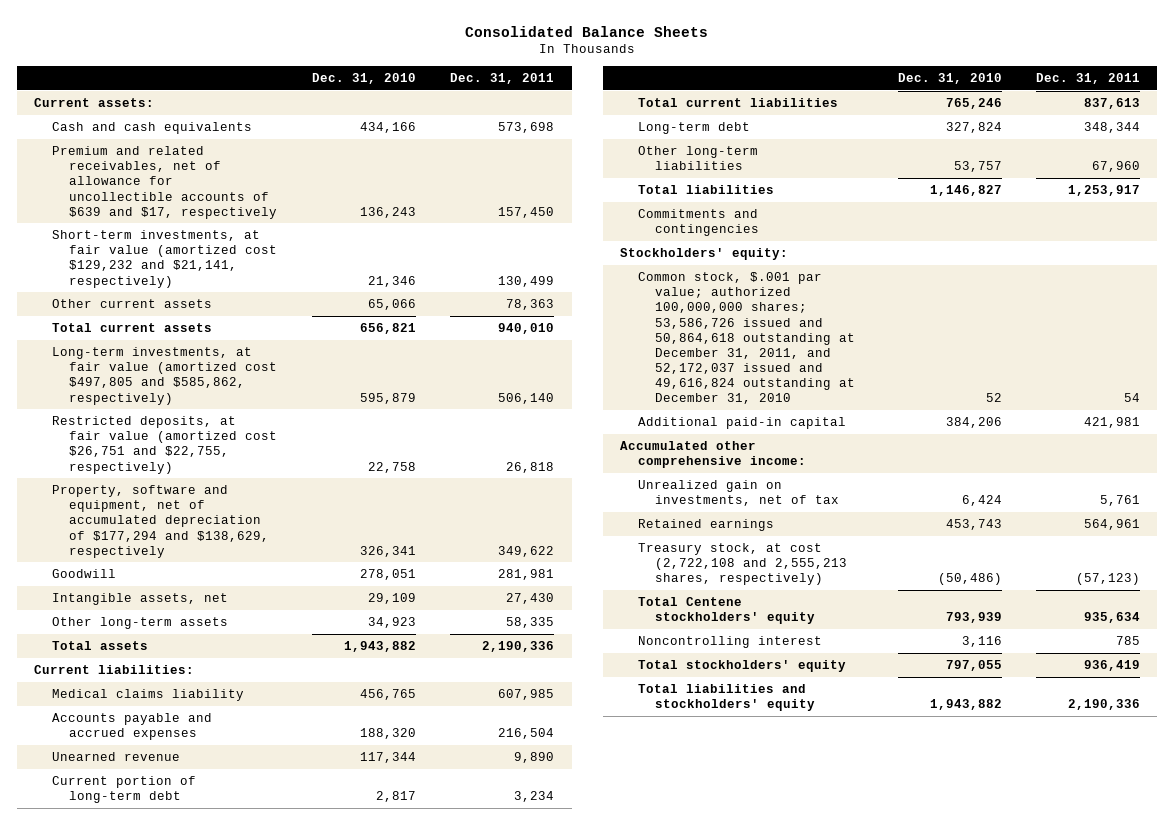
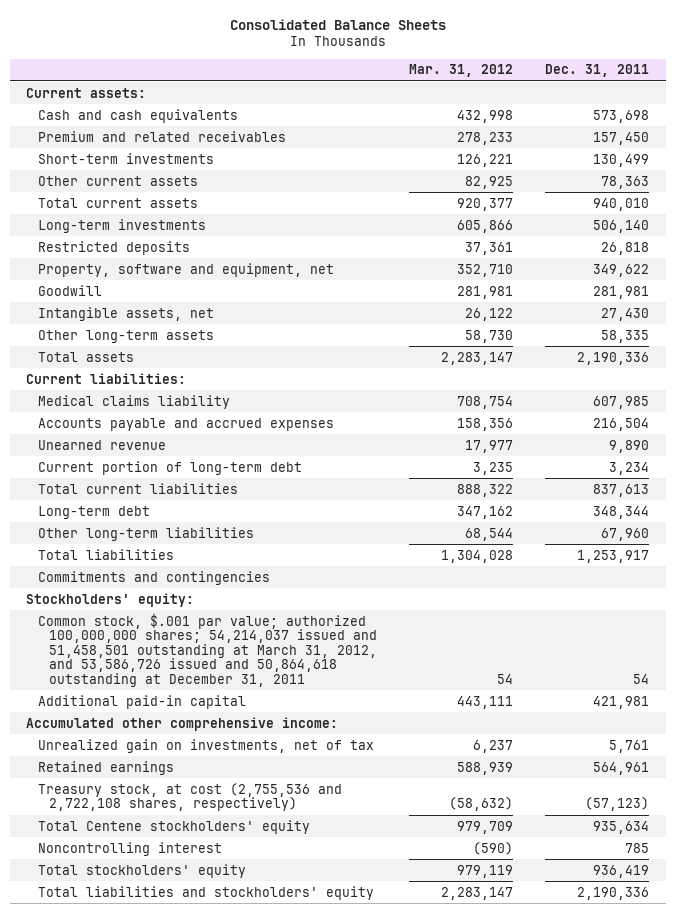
[311,72,416,84] Dec. 31, 2010 -> none
none -> [409,64,514,78] Mar. 31, 2012
[51,145,278,219] Premium and related receivables, net of allowance for uncollectible accounts of $639 and $17, respectively -> [37,130,286,142] Premium and related receivables
[51,229,278,288] Short-term investments, at fair value (amortized cost $129,232 and $21,141, respectively) -> [37,152,214,164] Short-term investments
[51,346,278,405] Long-term investments, at fair value (amortized cost $497,805 and $585,862, respectively) -> [37,218,206,233] Long-term investments
[51,415,278,474] Restricted deposits, at fair value (amortized cost $26,751 and $22,755, respectively) -> [37,240,190,255] Restricted deposits
[51,484,270,558] Property, software and equipment, net of accumulated depreciation of $177,294 and $138,629, respectively -> [37,262,334,277] Property, software and equipment, net
[637,271,856,405] Common stock, $.001 par value; authorized 100,000,000 shares; 53,586,726 issued and 50,864,618 outstanding at December 31, 2011, and 52,172,037 issued and 49,616,824 outstanding at December 31, 2010 -> [37,612,377,687] Common stock, $.001 par value; authorized 100,000,000 shares; 54,214,037 issued and 51,458,501 outstanding at March 31, 2012, and 53,586,726 issued and 50,864,618 outstanding at December 31, 2011
[637,542,848,586] Treasury stock, at cost (2,722,108 and 2,555,213 shares, respectively) -> [37,782,342,812] Treasury stock, at cost (2,755,536 and 2,722,108 shares, respectively)

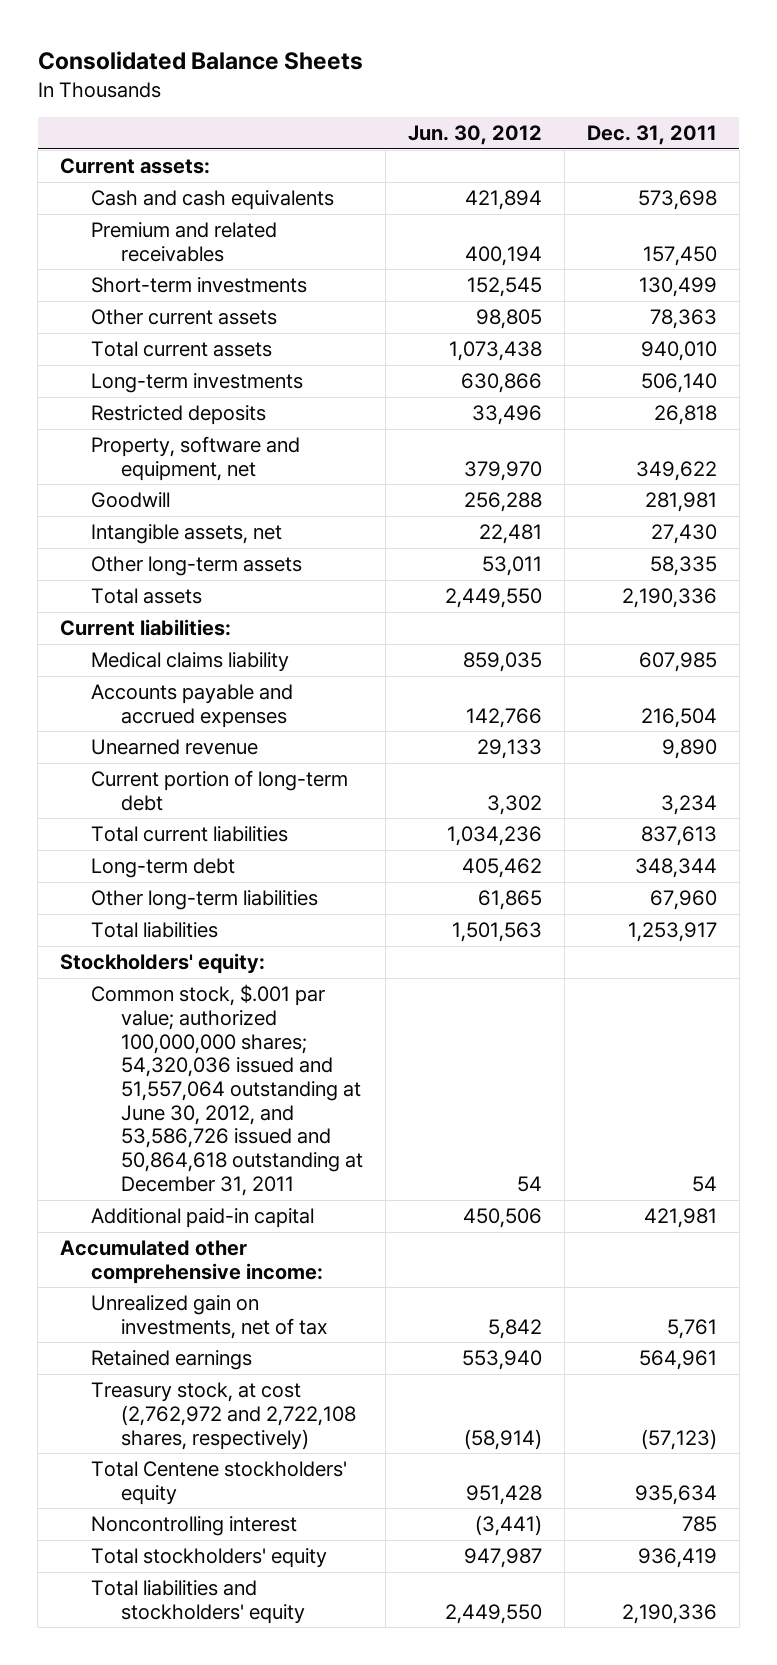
[409,64,514,78] Mar. 31, 2012 -> none
none -> [407,125,542,146] Jun. 30, 2012
[37,570,270,585] Commitments and contingencies -> none
[37,612,377,687] Common stock, $.001 par value; authorized 100,000,000 shares; 54,214,037 issued and 51,458,501 outstanding at March 31, 2012, and 53,586,726 issued and 50,864,618 outstanding at December 31, 2011 -> [90,984,364,1196] Common stock, $.001 par value; authorized 100,000,000 shares; 54,320,036 issued and 51,557,064 outstanding at June 30, 2012, and 53,586,726 issued and 50,864,618 outstanding at December 31, 2011
[37,782,342,812] Treasury stock, at cost (2,755,536 and 2,722,108 shares, respectively) -> [90,1382,357,1450] Treasury stock, at cost (2,762,972 and 2,722,108 shares, respectively)

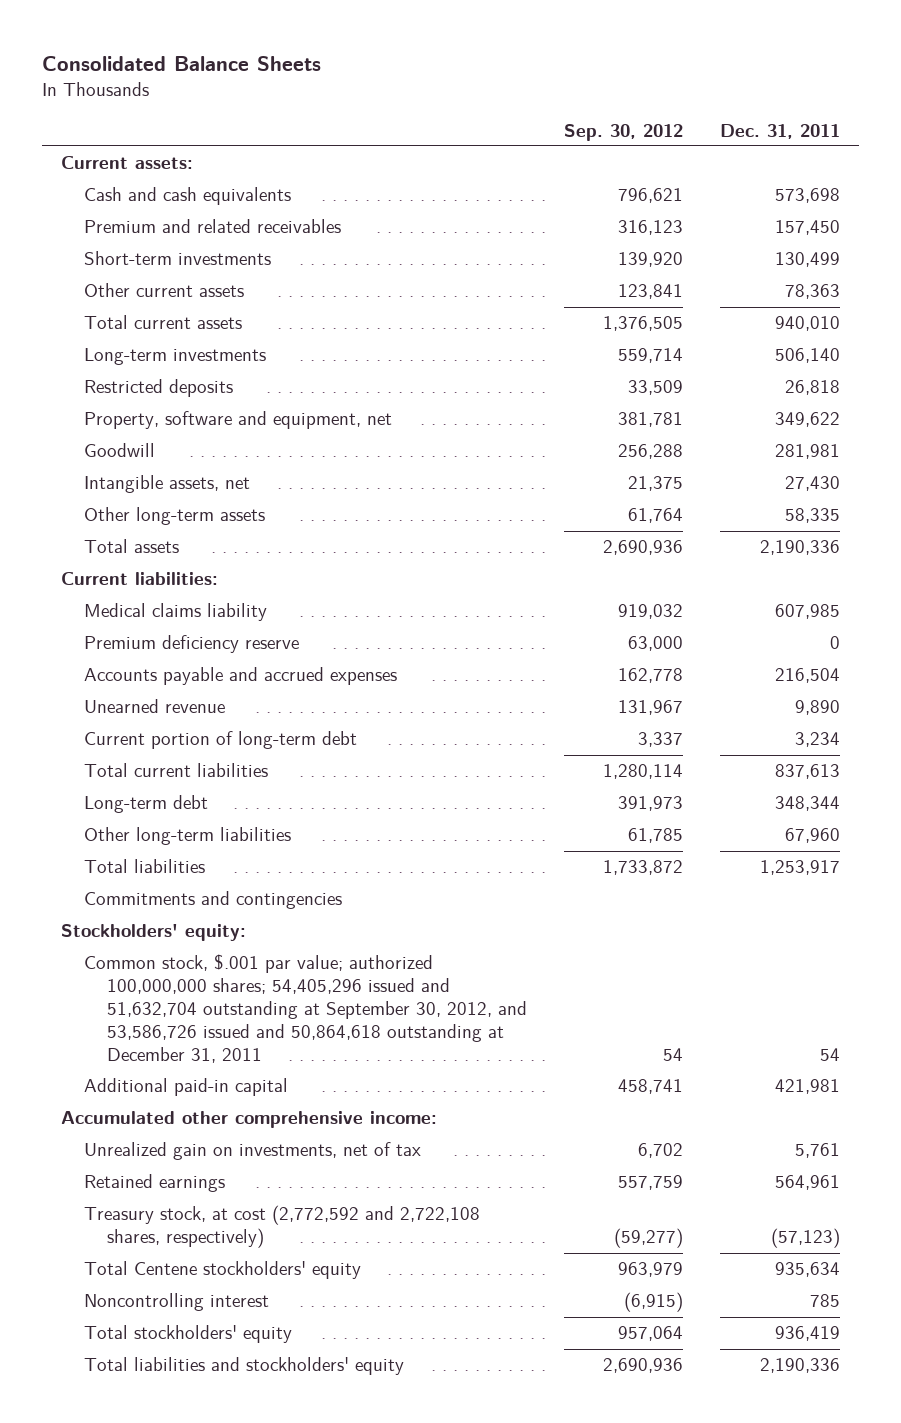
[407,125,542,146] Jun. 30, 2012 -> none
none -> [564,123,684,141] Sep. 30, 2012
none -> [84,635,300,654] Premium deficiency reserve
none -> [84,891,343,910] Commitments and contingencies
[90,984,364,1196] Common stock, $.001 par value; authorized 100,000,000 shares; 54,320,036 issued and 51,557,064 outstanding at June 30, 2012, and 53,586,726 issued and 50,864,618 outstanding at December 31, 2011 -> [84,954,528,1063] Common stock, $.001 par value; authorized 100,000,000 shares; 54,405,296 issued and 51,632,704 outstanding at September 30, 2012, and 53,586,726 issued and 50,864,618 outstanding at December 31, 2011
[90,1382,357,1450] Treasury stock, at cost (2,762,972 and 2,722,108 shares, respectively) -> [84,1205,481,1249] Treasury stock, at cost (2,772,592 and 2,722,108 shares, respectively)

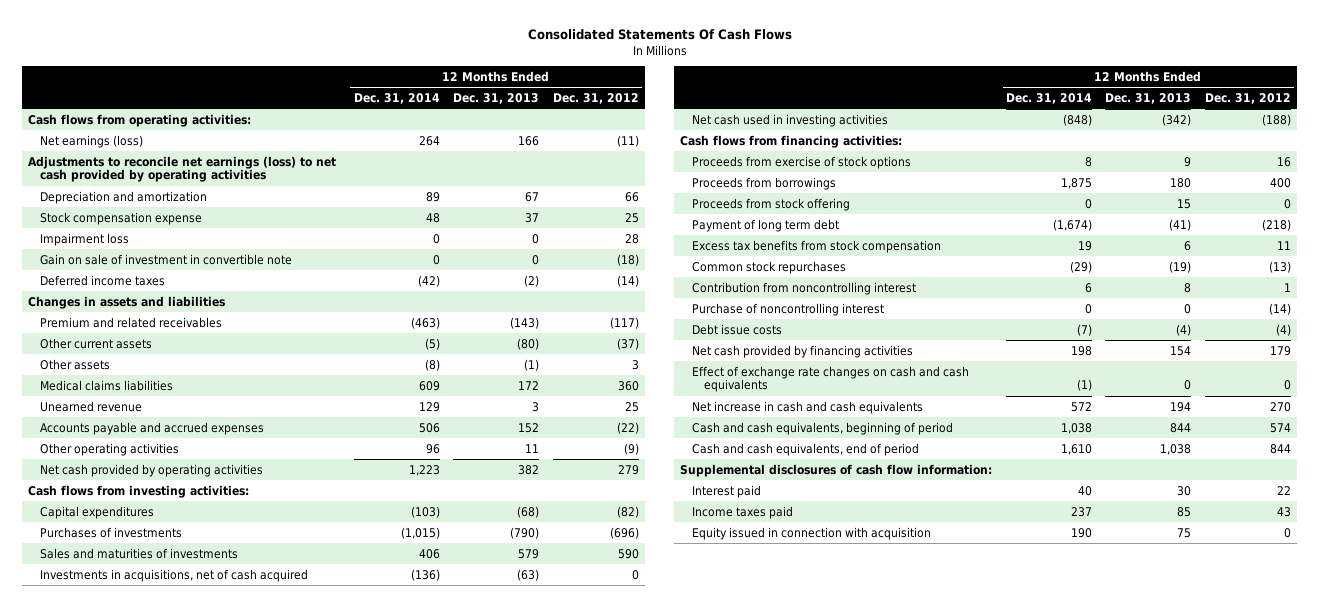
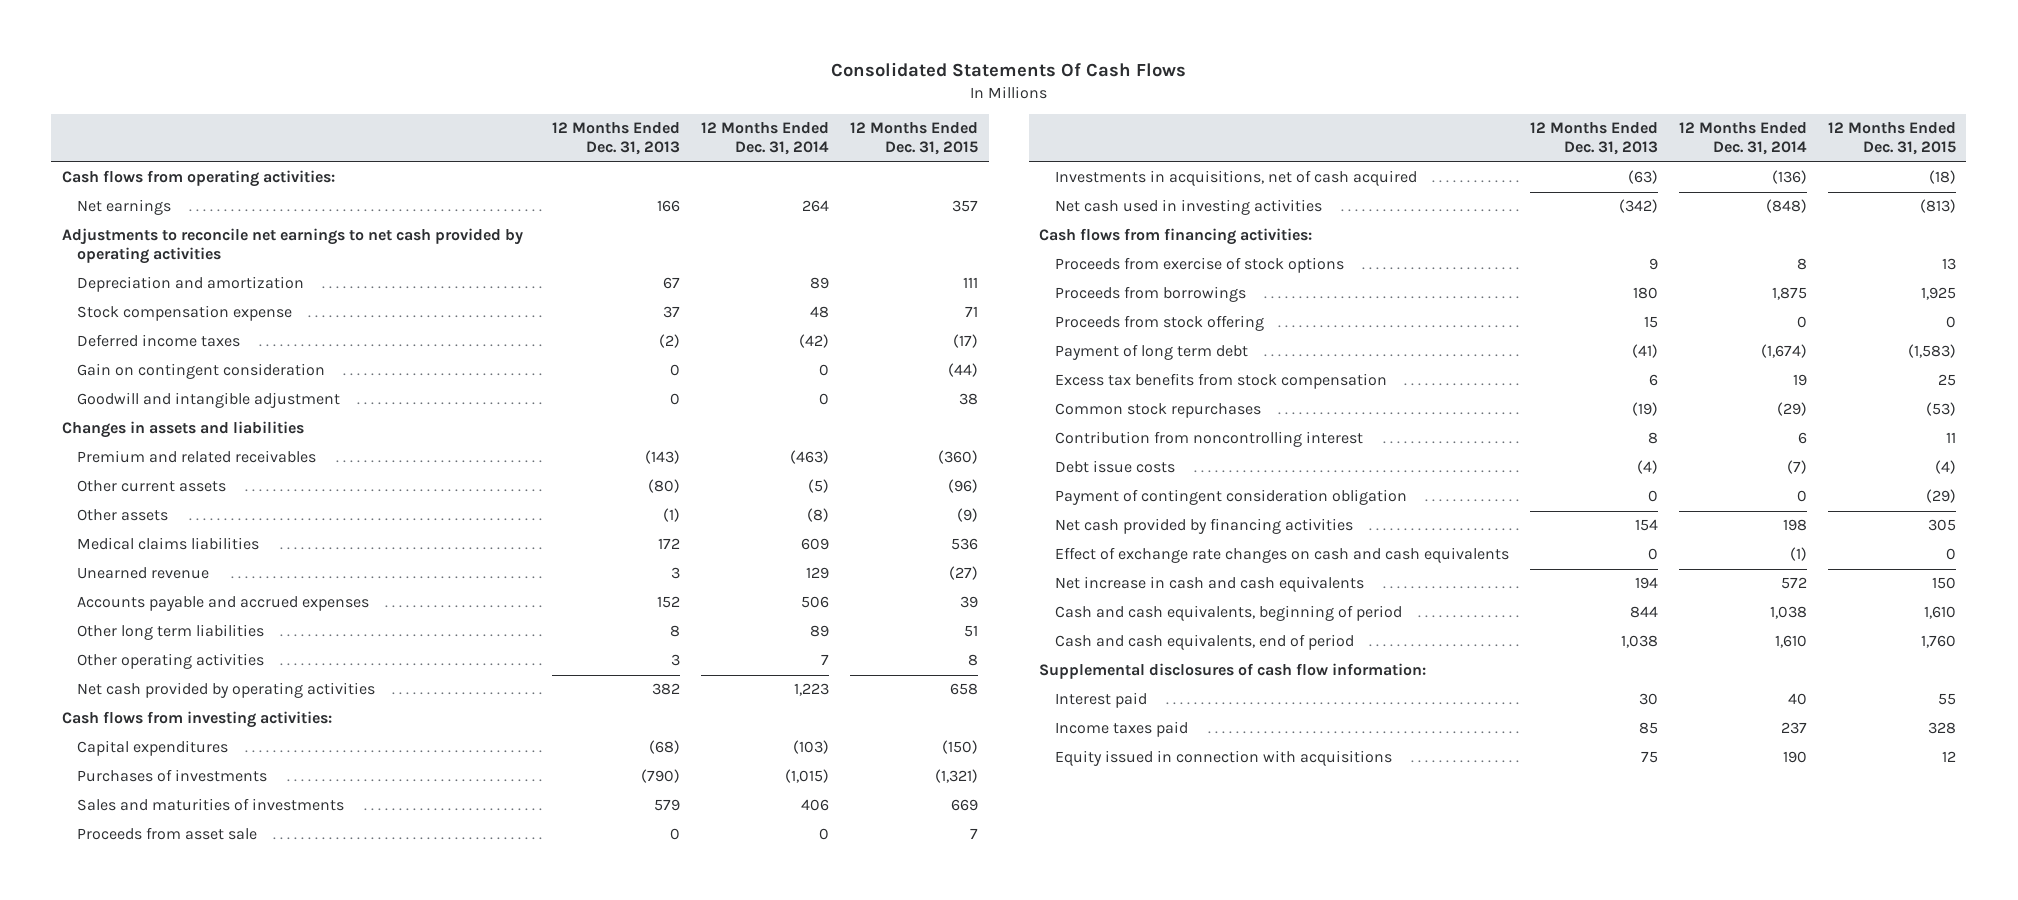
[552,92,639,104] Dec. 31, 2012 -> none
none -> [850,122,979,156] 12 Months Ended Dec. 31, 2015
[40,134,144,148] Net earnings (loss) -> [77,199,172,216] Net earnings
[28,155,337,183] Adjustments to reconcile net earnings (loss) to net cash provided by operating activities -> [61,228,523,265] Adjustments to reconcile net earnings to net cash provided by operating activities
[40,232,130,246] Impairment loss -> none
[40,253,293,265] Gain on sale of investment in convertible note -> none
none -> [77,363,326,380] Gain on contingent consideration
none -> [77,392,341,409] Goodwill and intangible adjustment
none -> [77,624,265,641] Other long term liabilities
[425,443,440,454] 96 -> [821,654,830,666] 7
[525,443,540,453] 11 -> [671,654,681,667] 3
none -> [77,827,258,841] Proceeds from asset sale
[692,302,885,316] Purchase of noncontrolling interest -> none
none -> [1054,489,1407,506] Payment of contingent consideration obligation
[692,526,932,540] Equity issued in connection with acquisition -> [1054,750,1392,767] Equity issued in connection with acquisitions

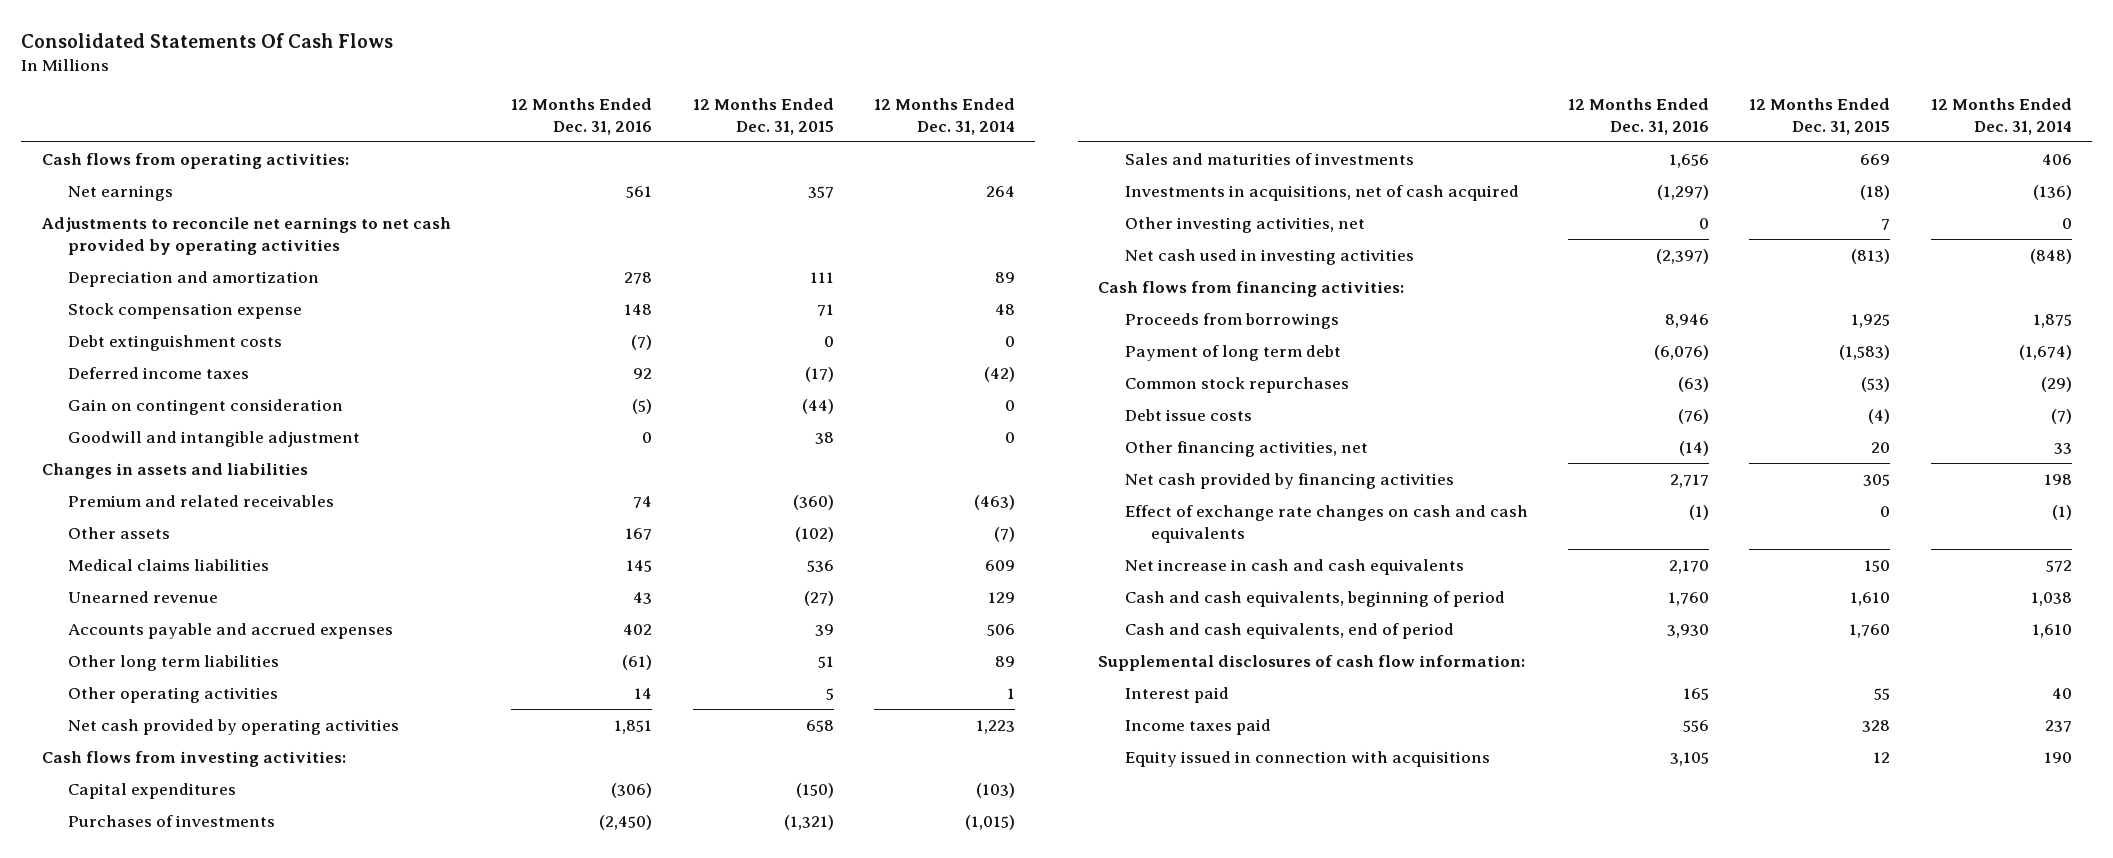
[552,122,681,156] 12 Months Ended Dec. 31, 2013 -> none
none -> [511,98,653,135] 12 Months Ended Dec. 31, 2016
none -> [67,335,282,352] Debt extinguishment costs
[77,509,169,522] Other assets -> none
[77,480,227,493] Other current assets -> [67,527,170,540] Other assets
[808,479,830,494] (5) -> [994,527,1016,543] (7)
[948,479,979,494] (96) -> [794,527,834,543] (102)
[821,654,830,666] 7 -> [1007,688,1016,700] 1
[968,654,979,667] 8 -> [825,688,834,701] 5
[77,827,258,841] Proceeds from asset sale -> none
none -> [1124,217,1365,234] Other investing activities, net
[1054,257,1344,274] Proceeds from exercise of stock options -> none
[1054,315,1264,332] Proceeds from stock offering -> none
[1054,373,1387,390] Excess tax benefits from stock compensation -> none
[1054,431,1363,448] Contribution from noncontrolling interest -> none
[1054,489,1407,506] Payment of contingent consideration obligation -> none
none -> [1124,441,1368,458] Other financing activities, net

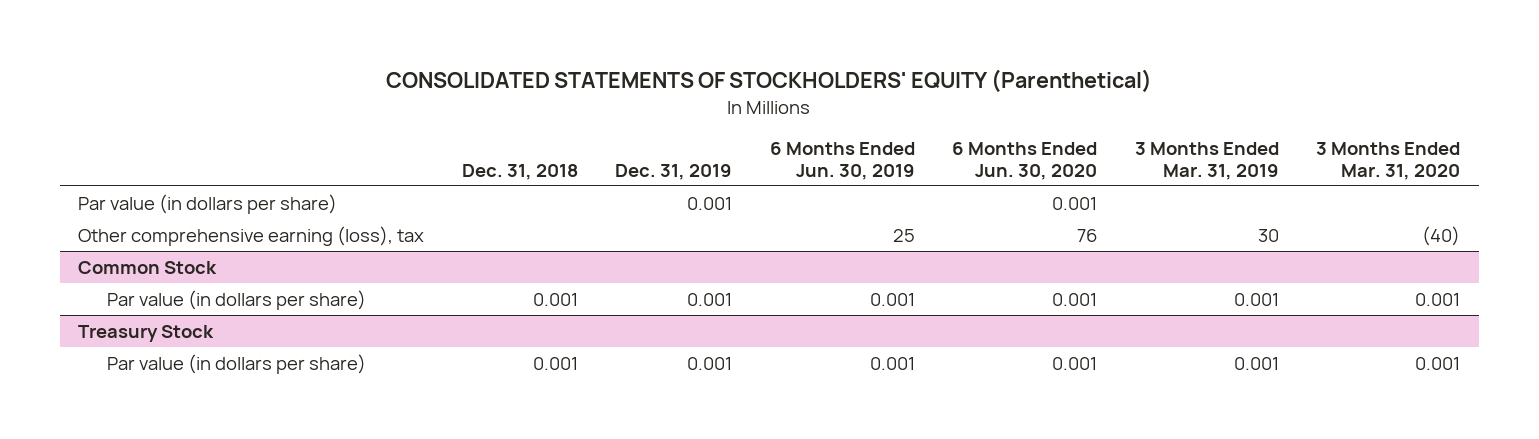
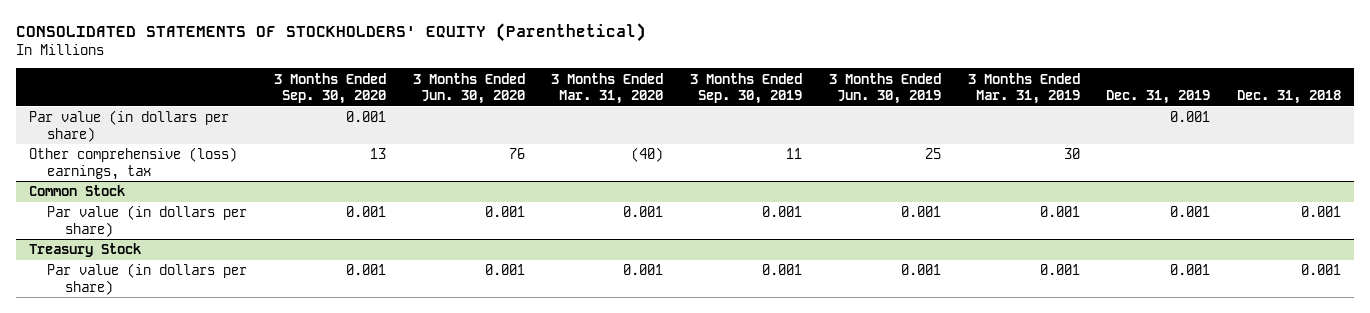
[769,142,915,180] 6 Months Ended Jun. 30, 2019 -> none
[952,142,1098,180] 6 Months Ended Jun. 30, 2020 -> none
none -> [274,72,387,104] 3 Months Ended Sep. 30, 2020
none -> [412,72,525,104] 3 Months Ended Jun. 30, 2020
none -> [690,72,803,104] 3 Months Ended Sep. 30, 2019
none -> [828,72,941,104] 3 Months Ended Jun. 30, 2019
[78,225,425,246] Other comprehensive earning (loss), tax -> [29,147,238,180] Other comprehensive (loss) earnings, tax

